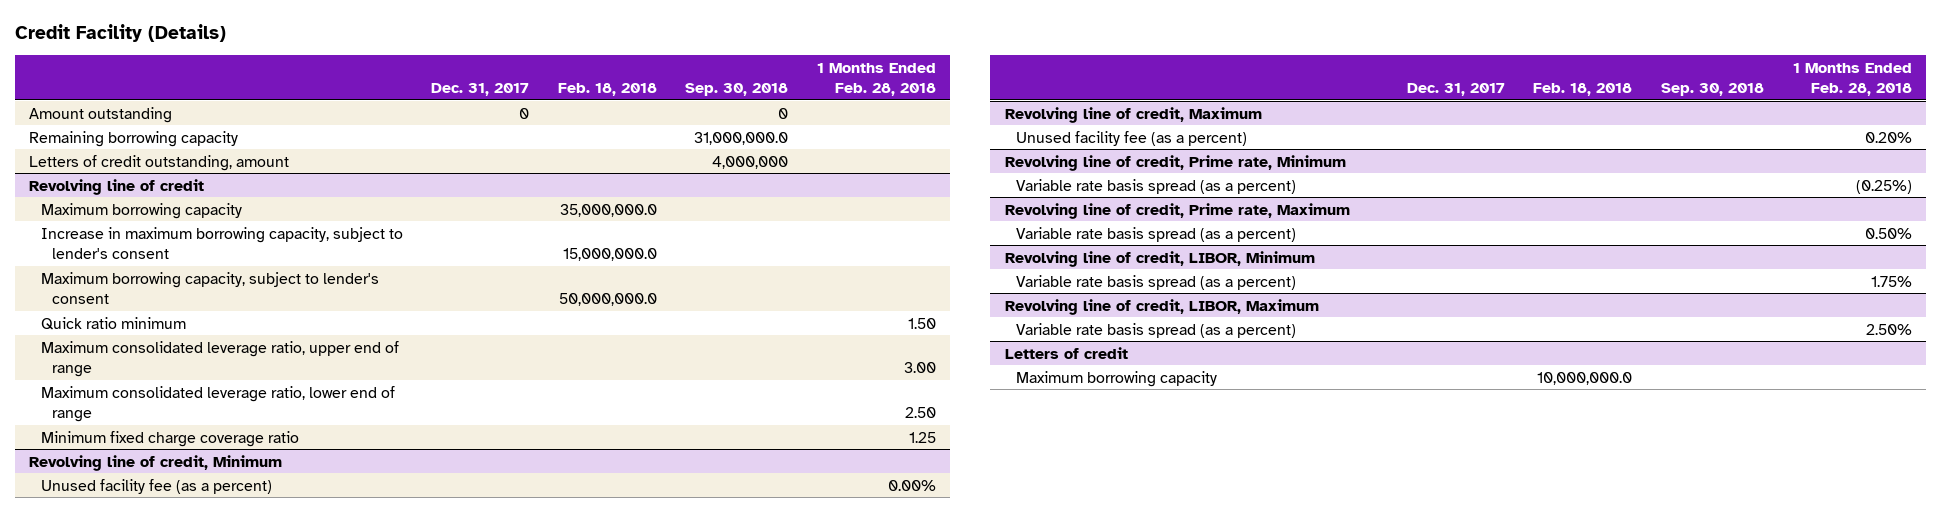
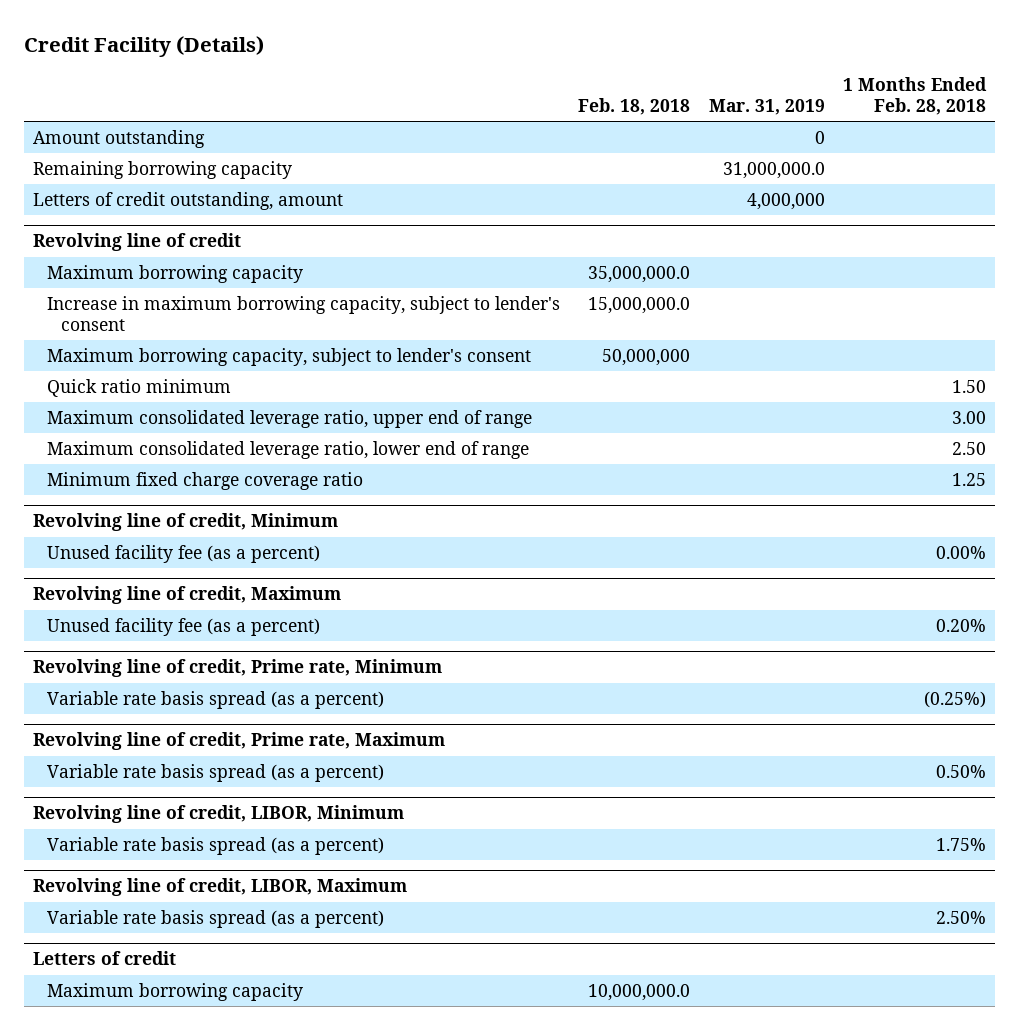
[431,83,530,97] Dec. 31, 2017 -> none
[685,83,789,97] Sep. 30, 2018 -> none
none -> [708,98,825,115] Mar. 31, 2019
[558,292,657,306] 50,000,000.0 -> [602,348,691,366] 50,000,000

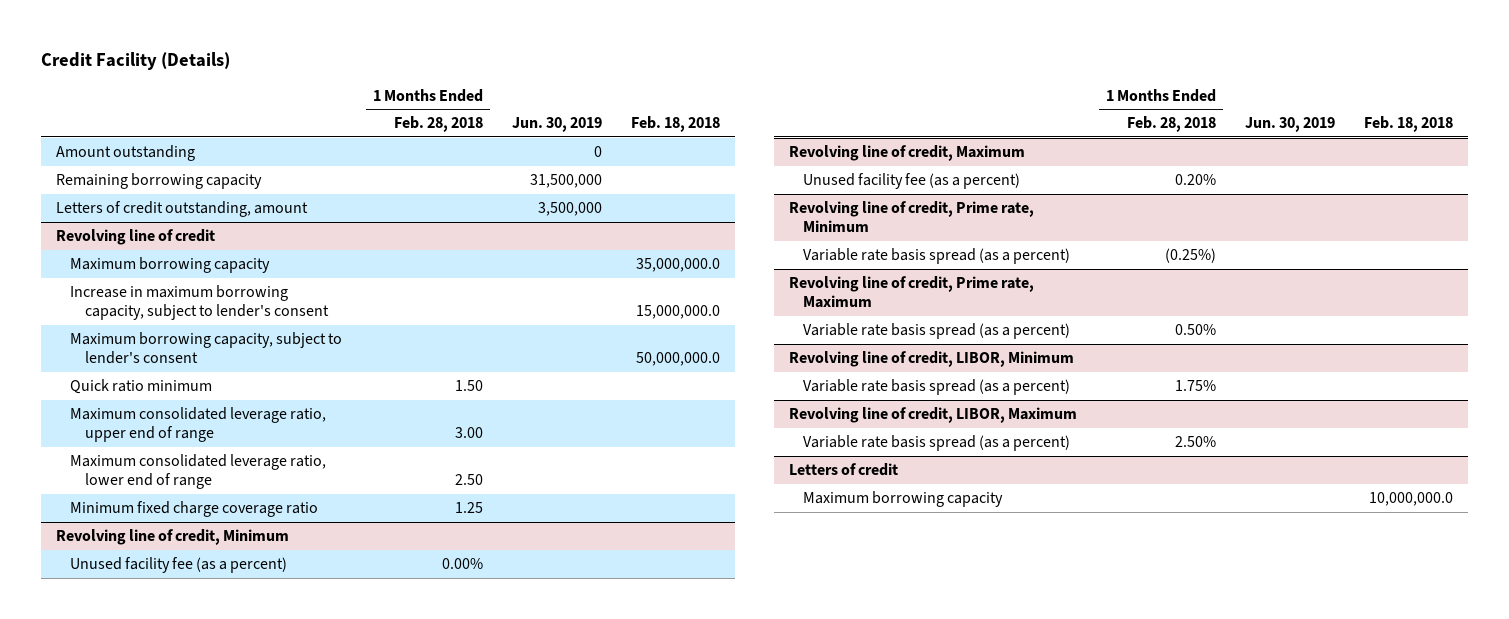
[708,98,825,115] Mar. 31, 2019 -> none
none -> [512,117,603,133] Jun. 30, 2019
[602,348,691,366] 50,000,000 -> [636,352,721,367] 50,000,000.0

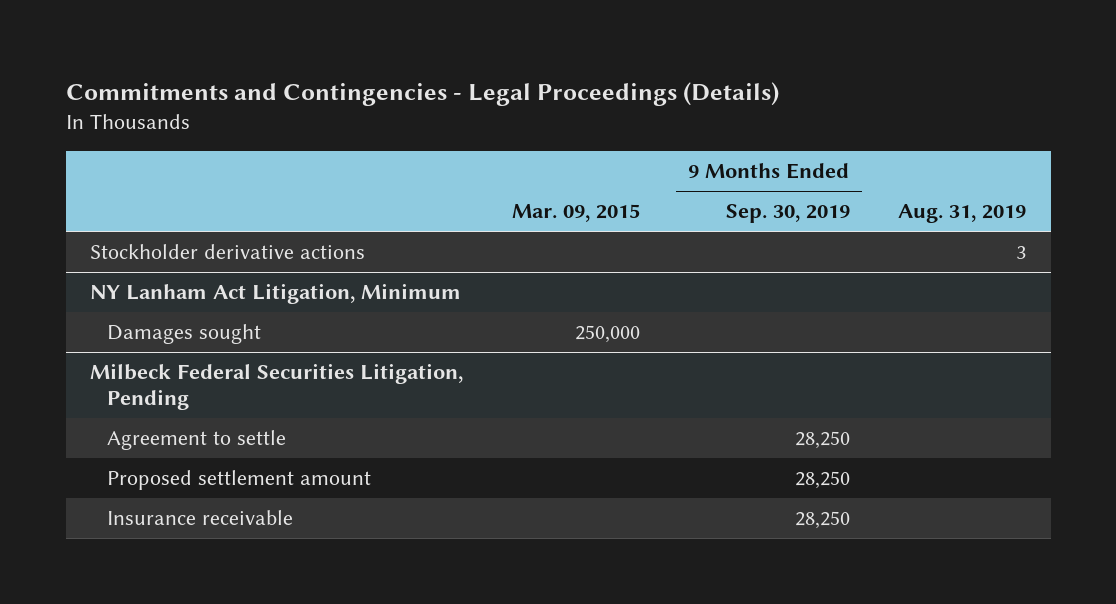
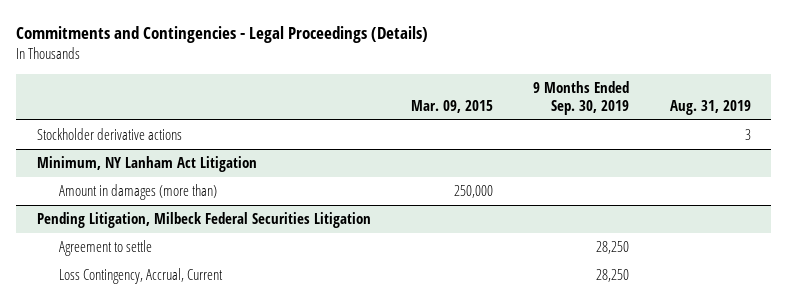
[90,283,462,305] NY Lanham Act Litigation, Minimum -> [36,156,257,173] Minimum, NY Lanham Act Litigation
[107,324,262,345] Damages sought -> [58,184,217,201] Amount in damages (more than)
[90,363,464,410] Milbeck Federal Securities Litigation, Pending -> [36,212,371,229] Pending Litigation, Milbeck Federal Securities Litigation
[107,510,294,526] Insurance receivable -> none
[107,470,372,491] Proposed settlement amount -> [58,268,223,285] Loss Contingency, Accrual, Current

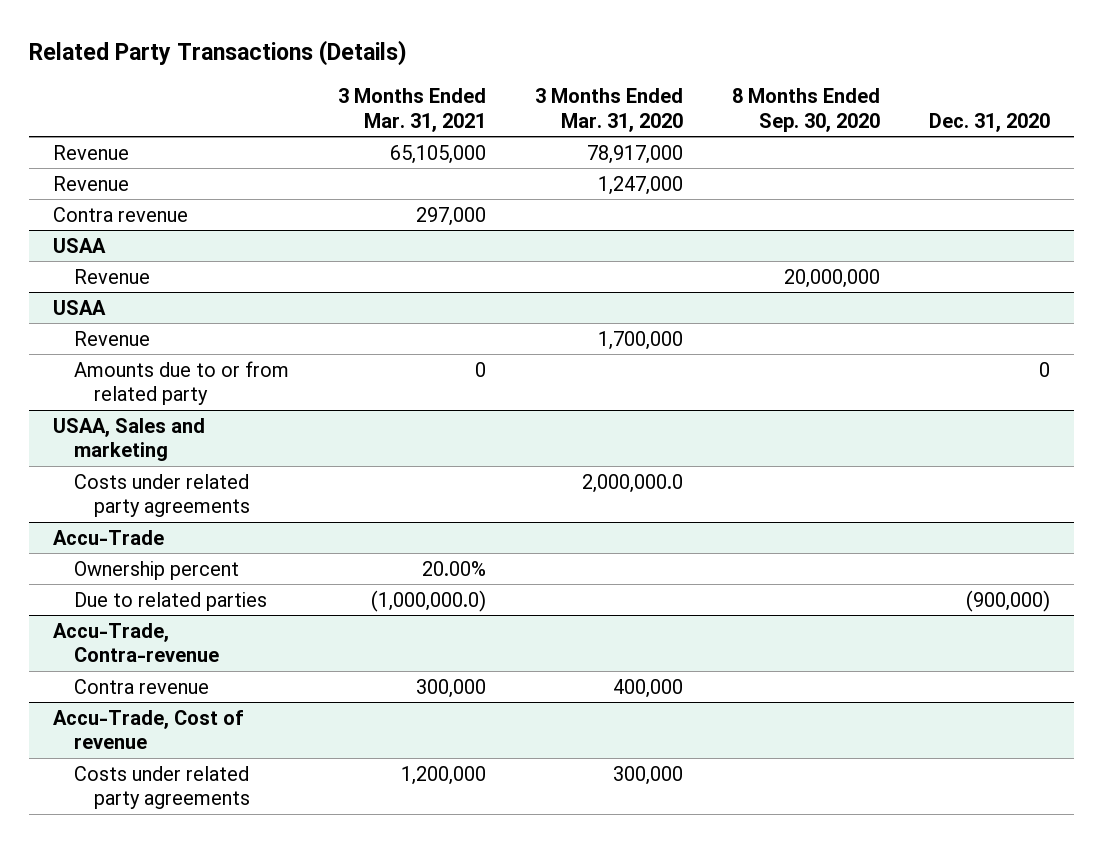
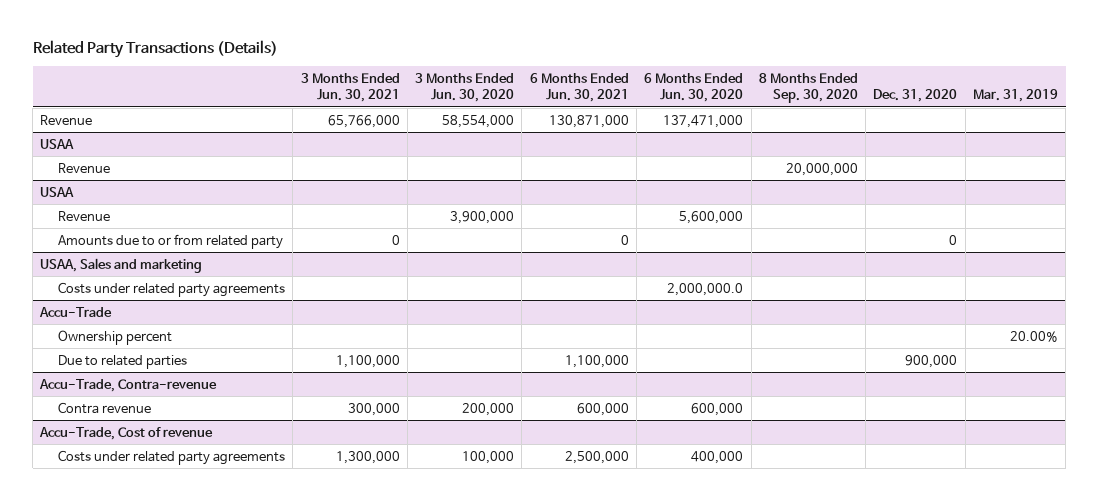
[337,88,486,132] 3 Months Ended Mar. 31, 2021 -> none
[534,88,683,132] 3 Months Ended Mar. 31, 2020 -> none
none -> [300,72,400,103] 3 Months Ended Jun. 30, 2021
none -> [415,72,515,103] 3 Months Ended Jun. 30, 2020
none -> [529,72,629,103] 6 Months Ended Jun. 30, 2021
none -> [644,72,744,103] 6 Months Ended Jun. 30, 2020
none -> [972,89,1058,103] Mar. 31, 2019
[53,175,130,191] Revenue -> none
[53,206,189,222] Contra revenue -> none
[965,589,1050,612] (900,000) -> [905,354,958,368] 900,000

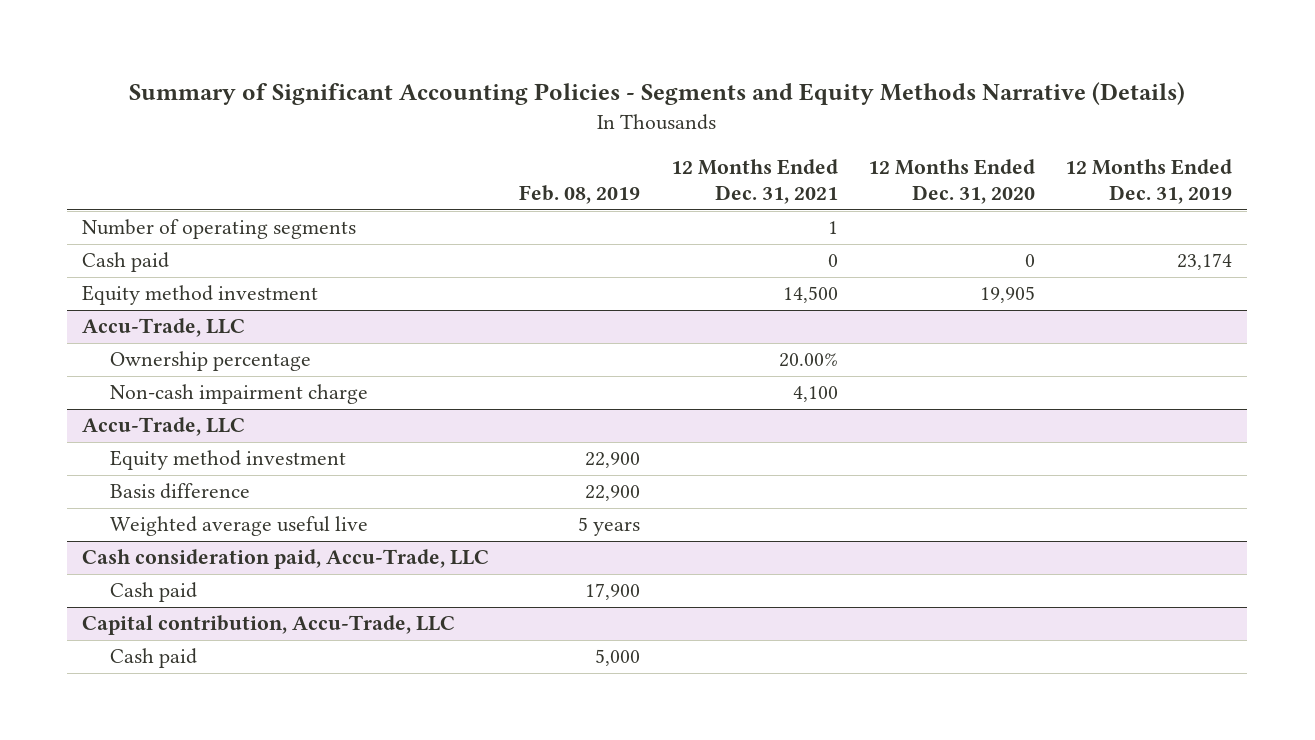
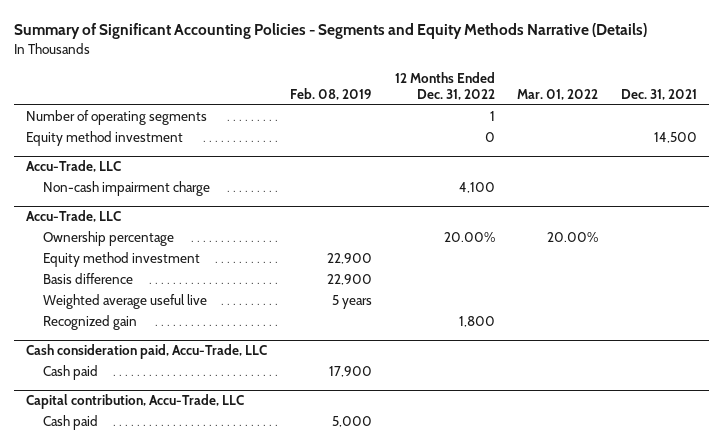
[670,158,838,205] 12 Months Ended Dec. 31, 2021 -> none
[868,158,1036,205] 12 Months Ended Dec. 31, 2020 -> none
[1065,158,1233,205] 12 Months Ended Dec. 31, 2019 -> none
none -> [394,71,495,101] 12 Months Ended Dec. 31, 2022
none -> [517,89,599,101] Mar. 01, 2022
none -> [621,89,698,101] Dec. 31, 2021
[82,252,170,273] Cash paid -> none
[110,351,312,372] Ownership percentage -> [42,231,174,247] Ownership percentage
none -> [42,315,137,331] Recognized gain

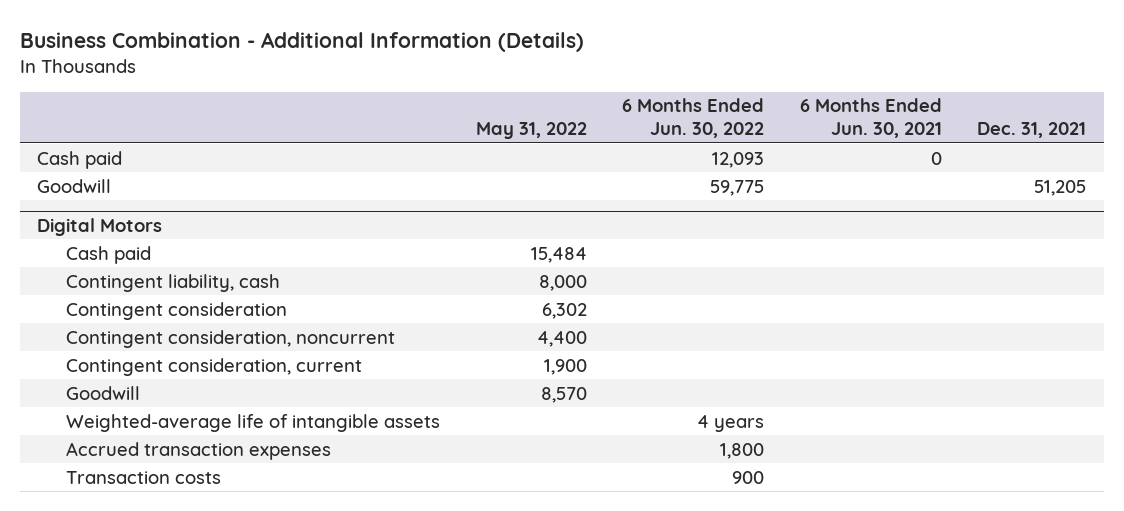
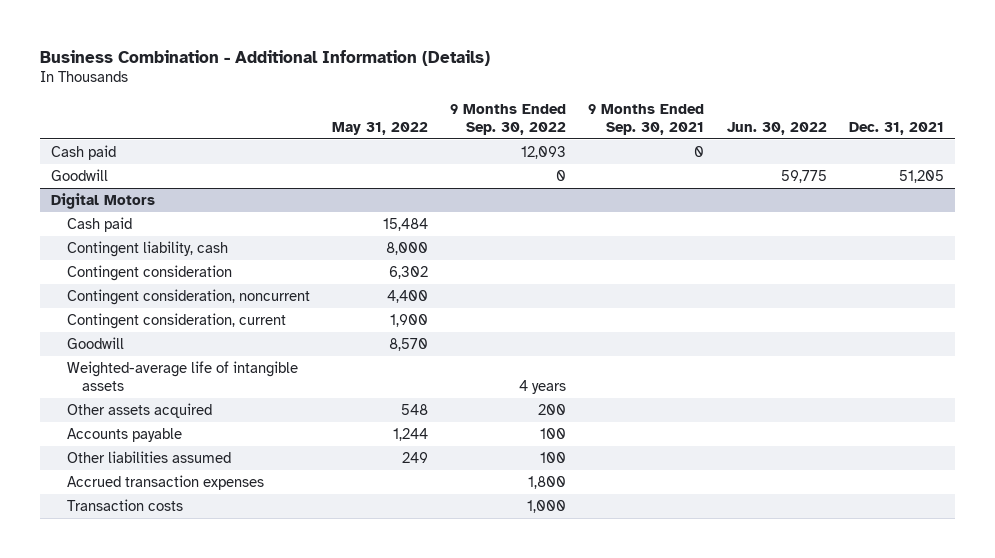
[622,98,765,139] 6 Months Ended Jun. 30, 2022 -> none
[799,98,942,139] 6 Months Ended Jun. 30, 2021 -> none
none -> [450,103,567,135] 9 Months Ended Sep. 30, 2022
none -> [588,103,705,135] 9 Months Ended Sep. 30, 2021
none -> [726,121,827,135] Jun. 30, 2022
none -> [66,403,212,419] Other assets acquired
none -> [66,428,182,443] Accounts payable
none -> [66,451,231,464] Other liabilities assumed

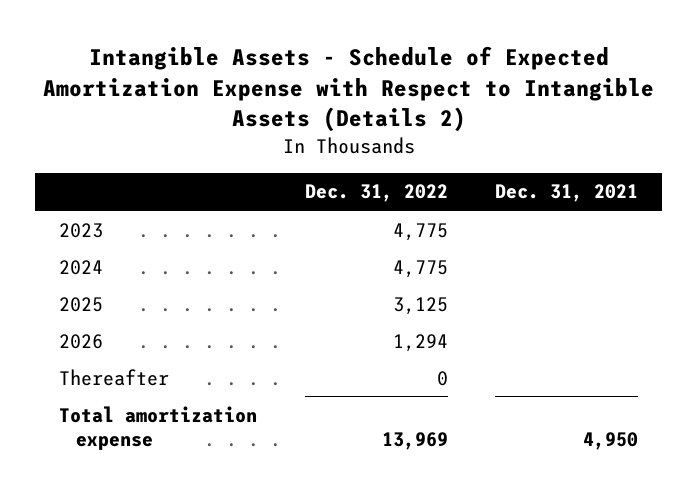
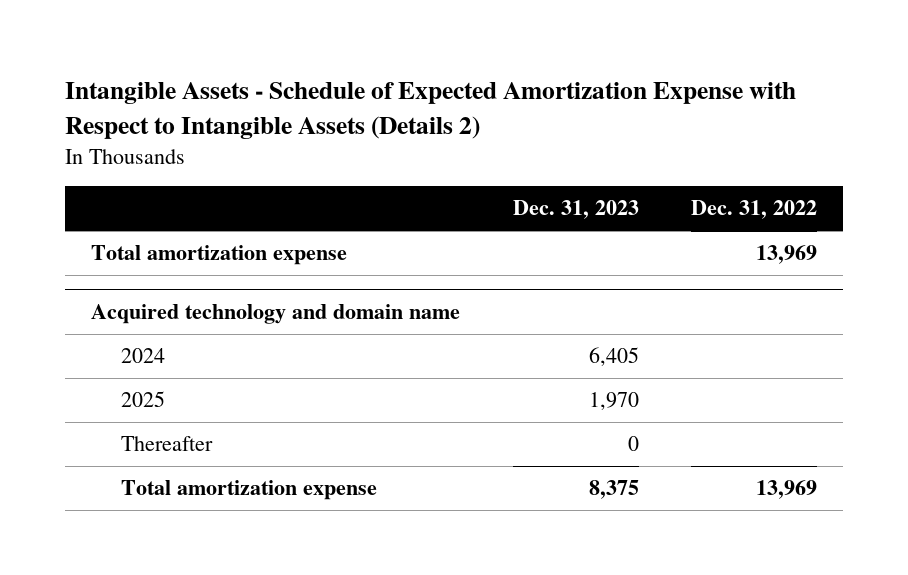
[495,184,639,203] Dec. 31, 2021 -> none
none -> [512,200,639,220] Dec. 31, 2023
[58,222,103,238] 2023 -> none
[58,259,103,275] 2024 -> none
[58,296,103,312] 2025 -> none
[58,333,103,349] 2026 -> none
[58,368,169,386] Thereafter -> none
none -> [90,303,460,324] Acquired technology and domain name
none -> [121,348,166,364] 2024
none -> [121,391,166,408] 2025
none -> [121,436,214,452] Thereafter
none -> [121,480,378,501] Total amortization expense

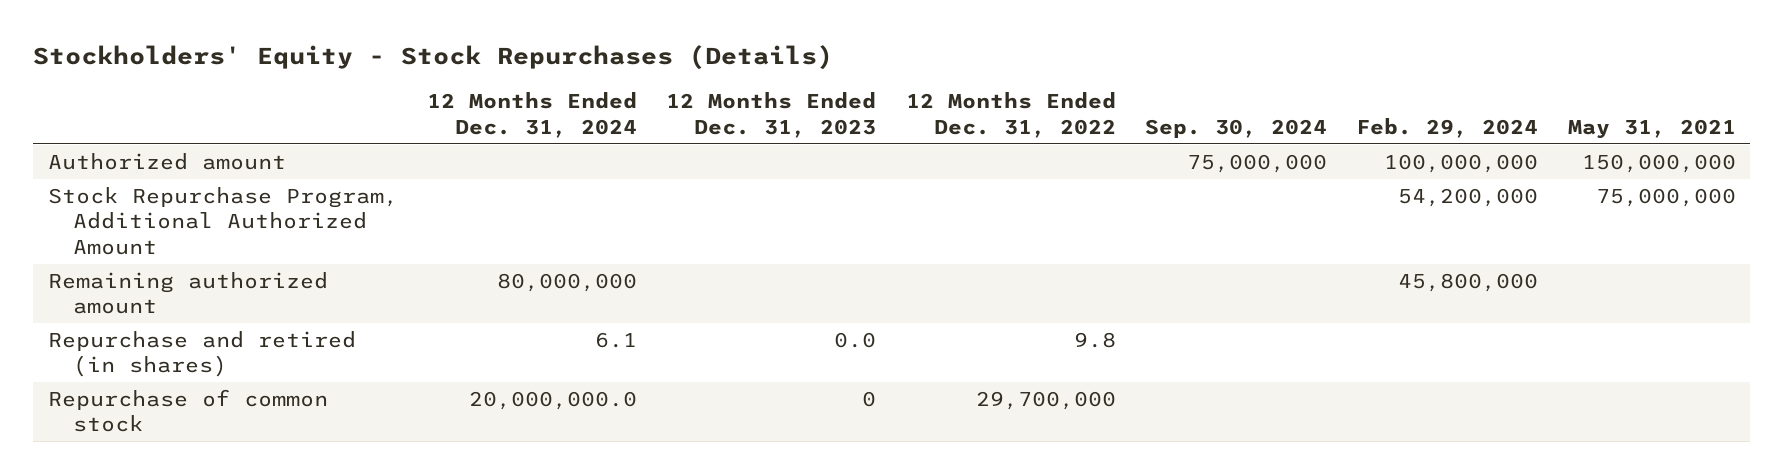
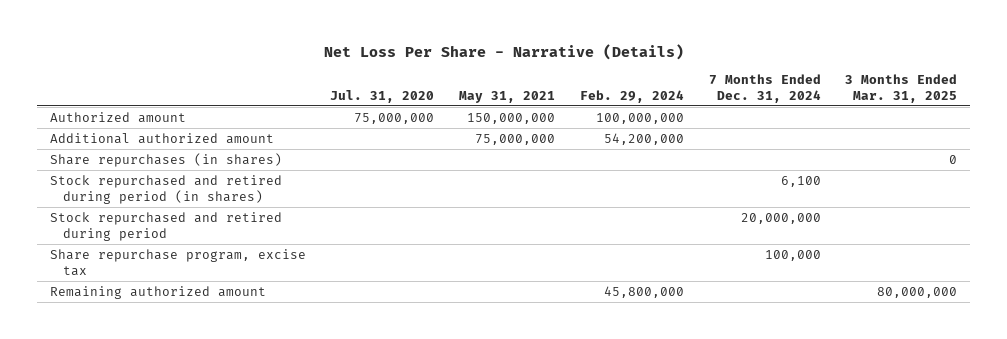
[33,45,834,71] Stockholders' Equity - Stock Repurchases (Details) -> [323,43,684,60] Net Loss Per Share - Narrative (Details)
[427,92,638,138] 12 Months Ended Dec. 31, 2024 -> none
[666,92,877,138] 12 Months Ended Dec. 31, 2023 -> none
[905,92,1116,138] 12 Months Ended Dec. 31, 2022 -> none
[1145,118,1328,138] Sep. 30, 2024 -> none
none -> [330,89,435,103] Jul. 31, 2020
none -> [708,73,821,103] 7 Months Ended Dec. 31, 2024
none -> [845,73,958,103] 3 Months Ended Mar. 31, 2025
[47,187,398,255] Stock Repurchase Program, Additional Authorized Amount -> [49,132,274,144] Additional authorized amount
none -> [49,152,282,167] Share repurchases (in shares)
none -> [49,174,282,204] Stock repurchased and retired during period (in shares)
none -> [49,211,282,241] Stock repurchased and retired during period
none -> [49,248,306,276] Share repurchase program, excise tax
[47,331,356,378] Repurchase and retired (in shares) -> none
[47,389,328,433] Repurchase of common stock -> none

